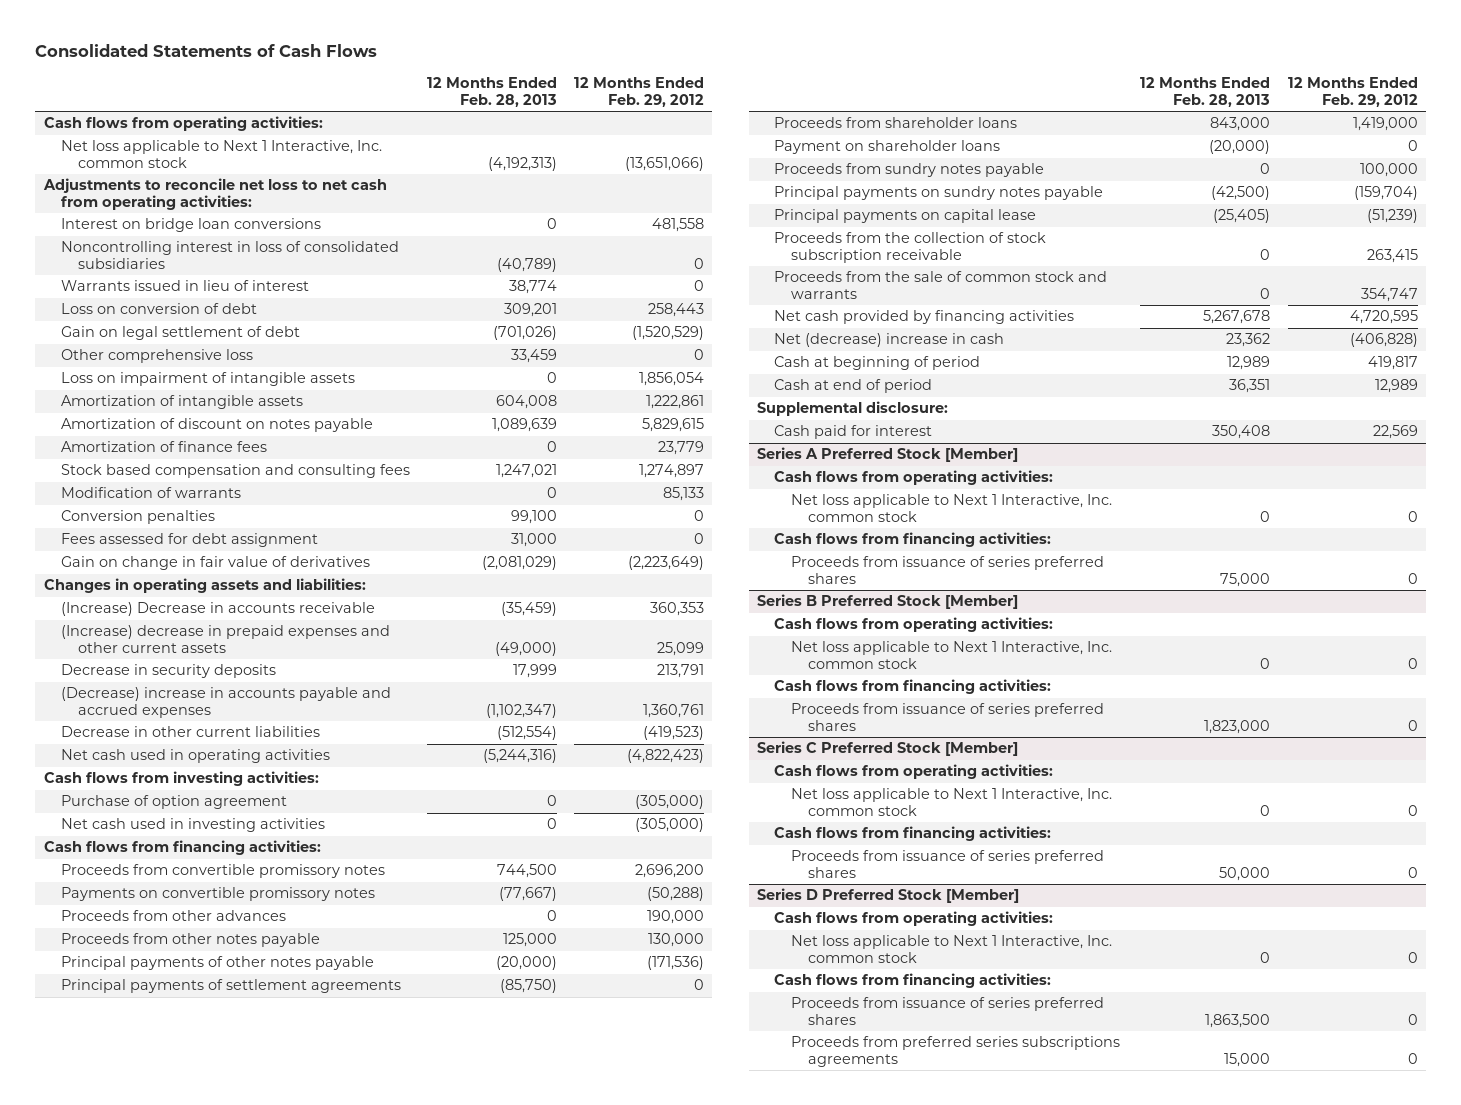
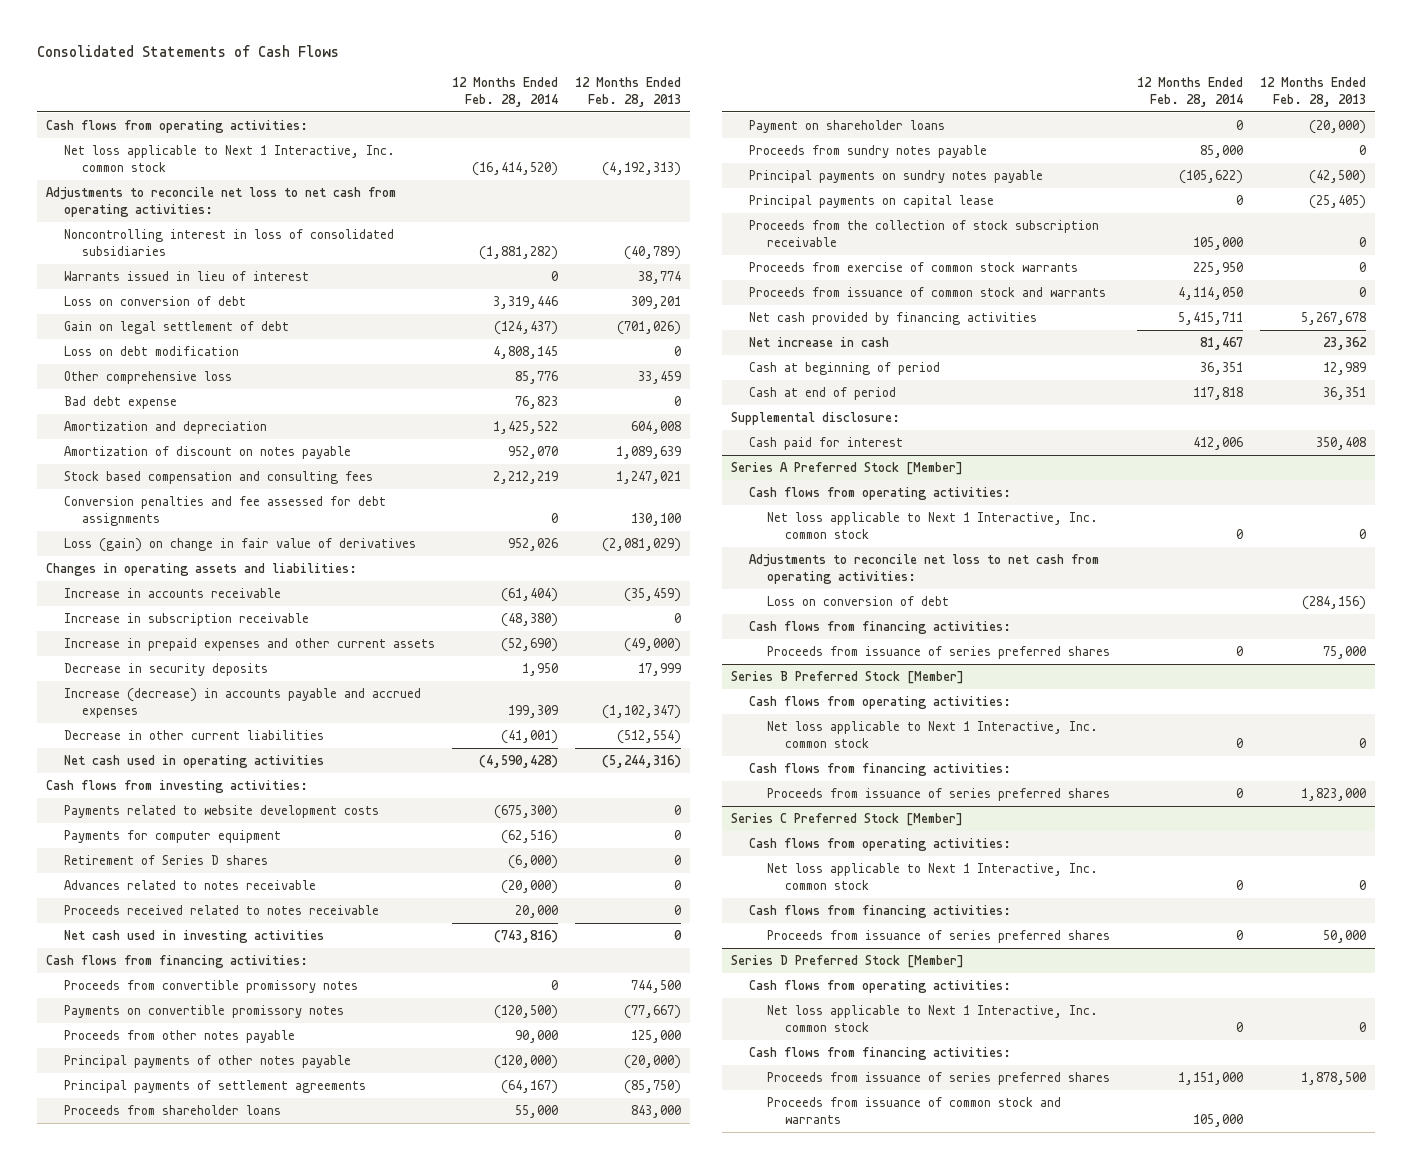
[573,77,704,108] 12 Months Ended Feb. 29, 2012 -> none
none -> [451,77,558,108] 12 Months Ended Feb. 28, 2014
[60,218,321,233] Interest on bridge loan conversions -> none
none -> [63,345,239,356] Loss on debt modification
[60,372,355,387] Loss on impairment of intangible assets -> none
none -> [63,395,177,409] Bad debt expense
[60,395,303,410] Amortization of intangible assets -> [63,420,267,434] Amortization and depreciation
[60,441,267,453] Amortization of finance fees -> none
[60,487,241,499] Modification of warrants -> none
[60,533,318,548] Fees assessed for debt assignment -> none
[60,510,215,525] Conversion penalties -> [63,495,386,526] Conversion penalties and fee assessed for debt assignments
[510,510,557,525] 99,100 -> [630,512,681,526] 130,100
[60,556,370,571] Gain on change in fair value of derivatives -> [63,537,416,552] Loss (gain) on change in fair value of derivatives
[60,602,375,617] (Increase) Decrease in accounts receivable -> [63,587,281,598] Increase in accounts receivable
none -> [63,612,309,626] Increase in subscription receivable
[60,625,390,654] (Increase) decrease in prepaid expenses and other current assets -> [63,637,435,651] Increase in prepaid expenses and other current assets
[60,687,391,719] (Decrease) increase in accounts payable and accrued expenses -> [63,687,421,718] Increase (decrease) in accounts payable and accrued expenses
[60,795,287,810] Purchase of option agreement -> none
none -> [63,804,379,818] Payments related to website development costs
none -> [63,829,281,843] Payments for computer equipment
none -> [63,854,268,865] Retirement of Series D shares
none -> [63,879,316,890] Advances related to notes receivable
none -> [63,904,379,915] Proceeds received related to notes receivable
[60,910,286,922] Proceeds from other advances -> none
none -> [748,261,1078,272] Proceeds from exercise of common stock warrants
[774,271,1108,300] Proceeds from the sale of common stock and warrants -> [748,286,1106,297] Proceeds from issuance of common stock and warrants
[774,333,1005,348] Net (decrease) increase in cash -> [748,336,889,347] Net increase in cash
none -> [748,553,1099,584] Adjustments to reconcile net loss to net cash from operating activities:
none -> [767,595,950,606] Loss on conversion of debt
[791,1036,1121,1068] Proceeds from preferred series subscriptions agreements -> none
[1205,1014,1271,1029] 1,863,500 -> [1301,1071,1367,1085] 1,878,500
none -> [767,1096,1062,1124] Proceeds from issuance of common stock and warrants

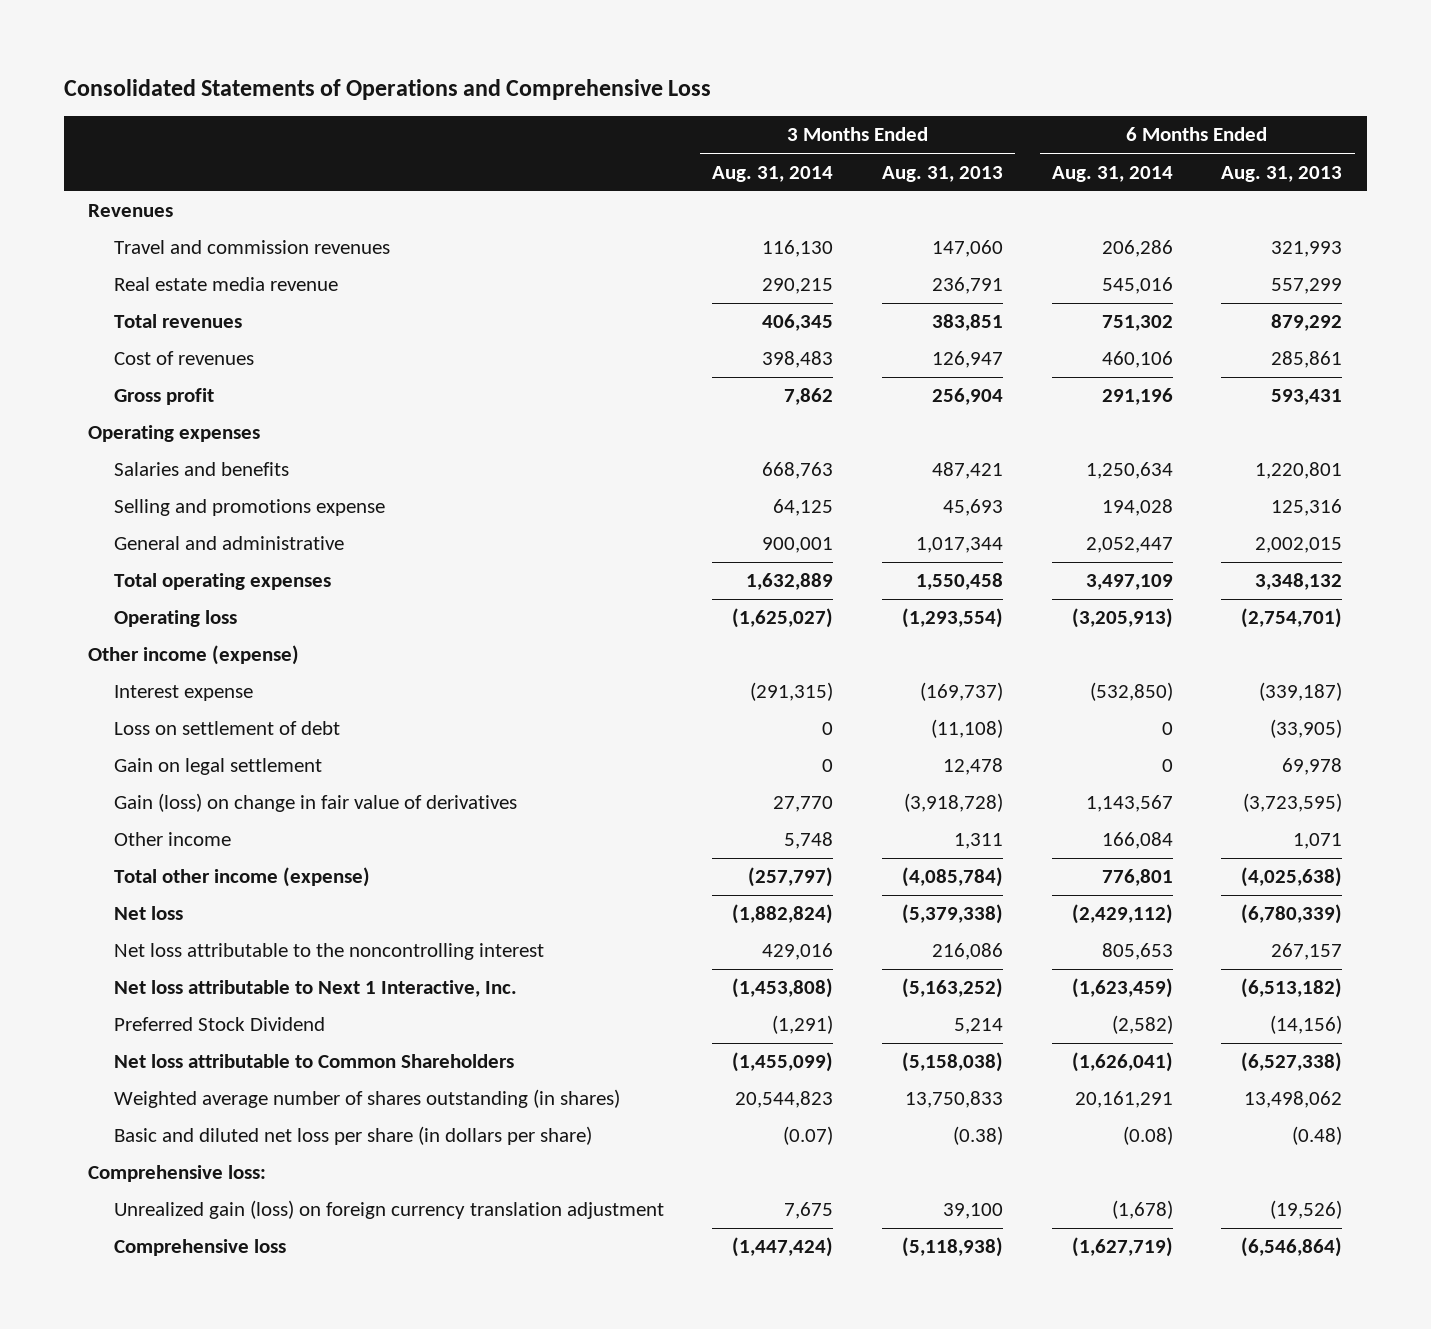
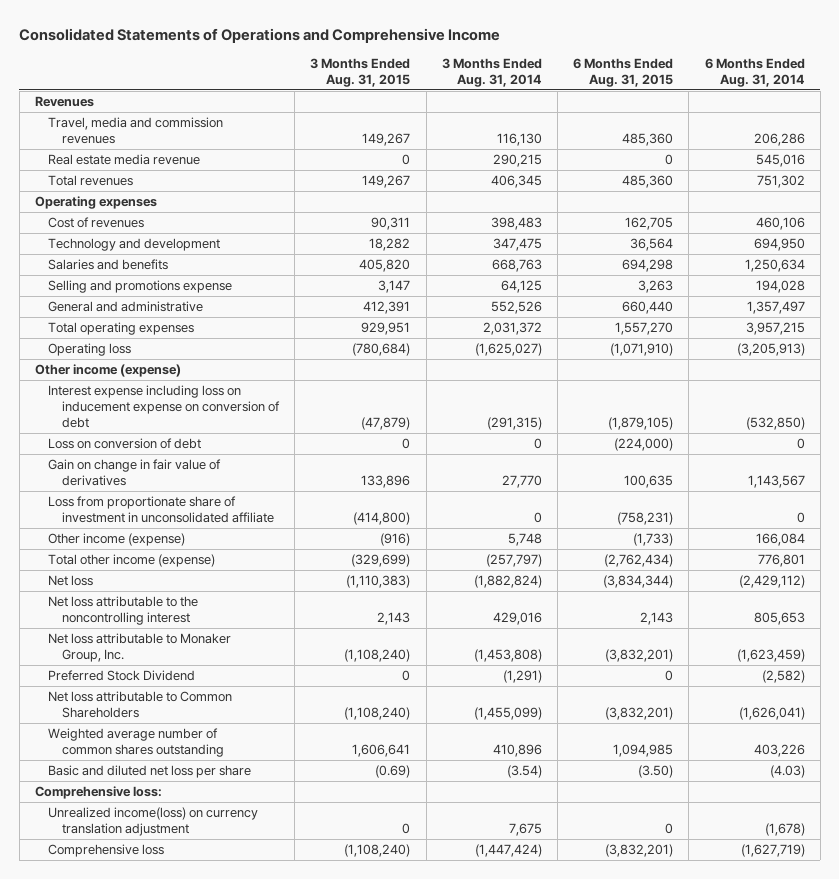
[63,78,711,100] Consolidated Statements of Operations and Comprehensive Loss -> [19,27,501,43] Consolidated Statements of Operations and Comprehensive Income
[882,165,1004,182] Aug. 31, 2013 -> none
[1221,165,1343,182] Aug. 31, 2013 -> none
none -> [310,57,411,87] 3 Months Ended Aug. 31, 2015
none -> [573,57,674,87] 6 Months Ended Aug. 31, 2015
[113,240,390,255] Travel and commission revenues -> [48,117,224,145] Travel, media and commission revenues
[113,388,214,406] Gross profit -> none
[113,351,254,366] Cost of revenues -> [48,217,145,229] Cost of revenues
none -> [48,238,221,252] Technology and development
[762,537,834,554] 900,001 -> [490,301,542,315] 552,526
[1085,537,1173,554] 2,052,447 -> [746,301,805,315] 1,357,497
[746,573,834,591] 1,632,889 -> [482,322,542,336] 2,031,372
[1085,574,1173,591] 3,497,109 -> [745,322,805,336] 3,957,215
[113,758,322,776] Gain on legal settlement -> none
[113,685,253,702] Interest expense -> [48,385,281,428] Interest expense including loss on inducement expense on conversion of debt
[113,721,340,736] Loss on settlement of debt -> [48,438,202,450] Loss on conversion of debt
[113,793,517,813] Gain (loss) on change in fair value of derivatives -> [48,459,222,487] Gain on change in fair value of derivatives
none -> [48,496,275,524] Loss from proportionate share of investment in unconsolidated affiliate
[113,832,231,847] Other income -> [48,533,186,547] Other income (expense)
[113,980,517,998] Net loss attributable to Next 1 Interactive, Inc. -> [48,633,232,663] Net loss attributable to Monaker Group, Inc.
[113,1089,620,1109] Weighted average number of shares outstanding (in shares) -> [48,728,225,758] Weighted average number of common shares outstanding
[735,1091,834,1109] 20,544,823 -> [492,744,542,758] 410,896
[1074,1091,1173,1109] 20,161,291 -> [753,744,805,758] 403,226
[113,1126,592,1146] Basic and diluted net loss per share (in dollars per share) -> [48,765,252,779] Basic and diluted net loss per share
[783,1126,834,1146] (0.07) -> [506,765,542,779] (3.54)
[1122,1126,1173,1146] (0.08) -> [769,765,805,779] (4.03)
[113,1200,664,1220] Unrealized gain (loss) on foreign currency translation adjustment -> [48,807,259,837] Unrealized income(loss) on currency translation adjustment

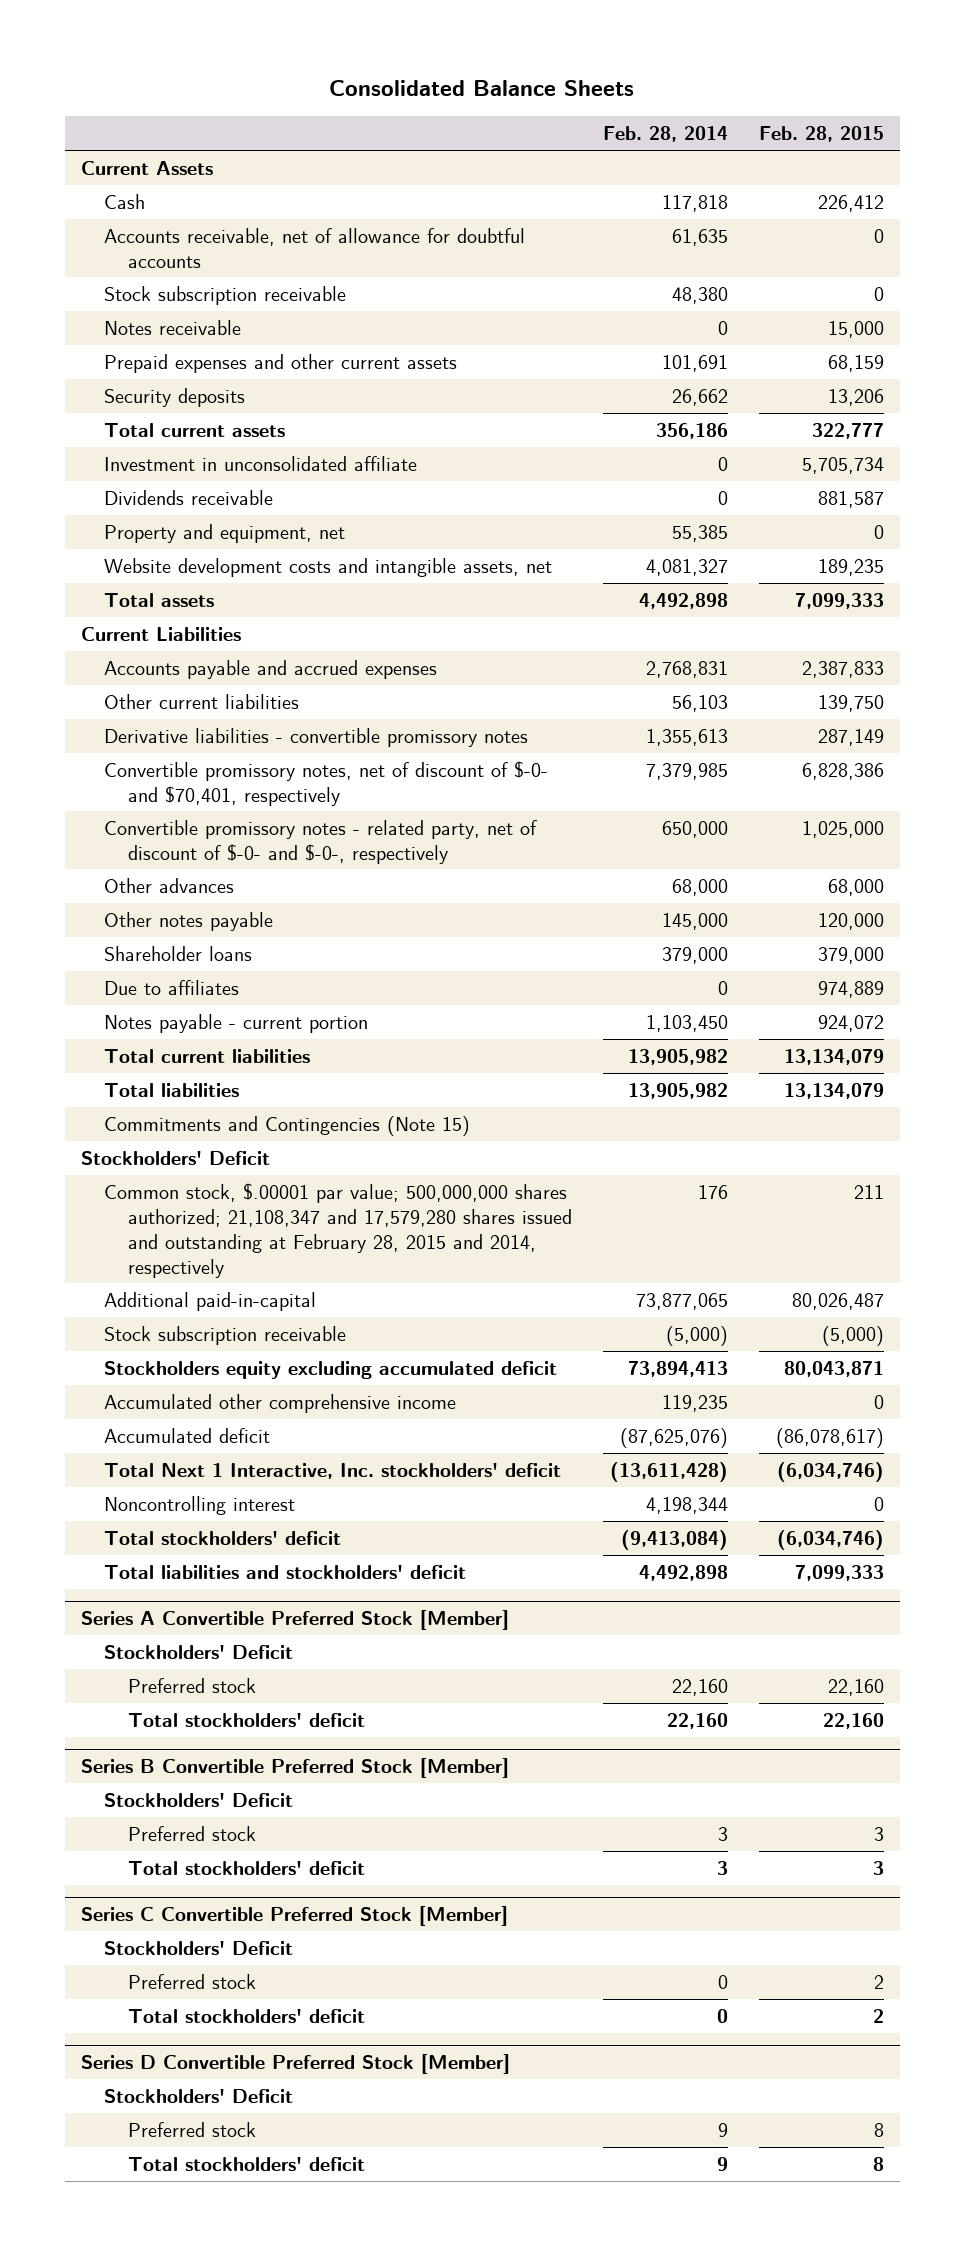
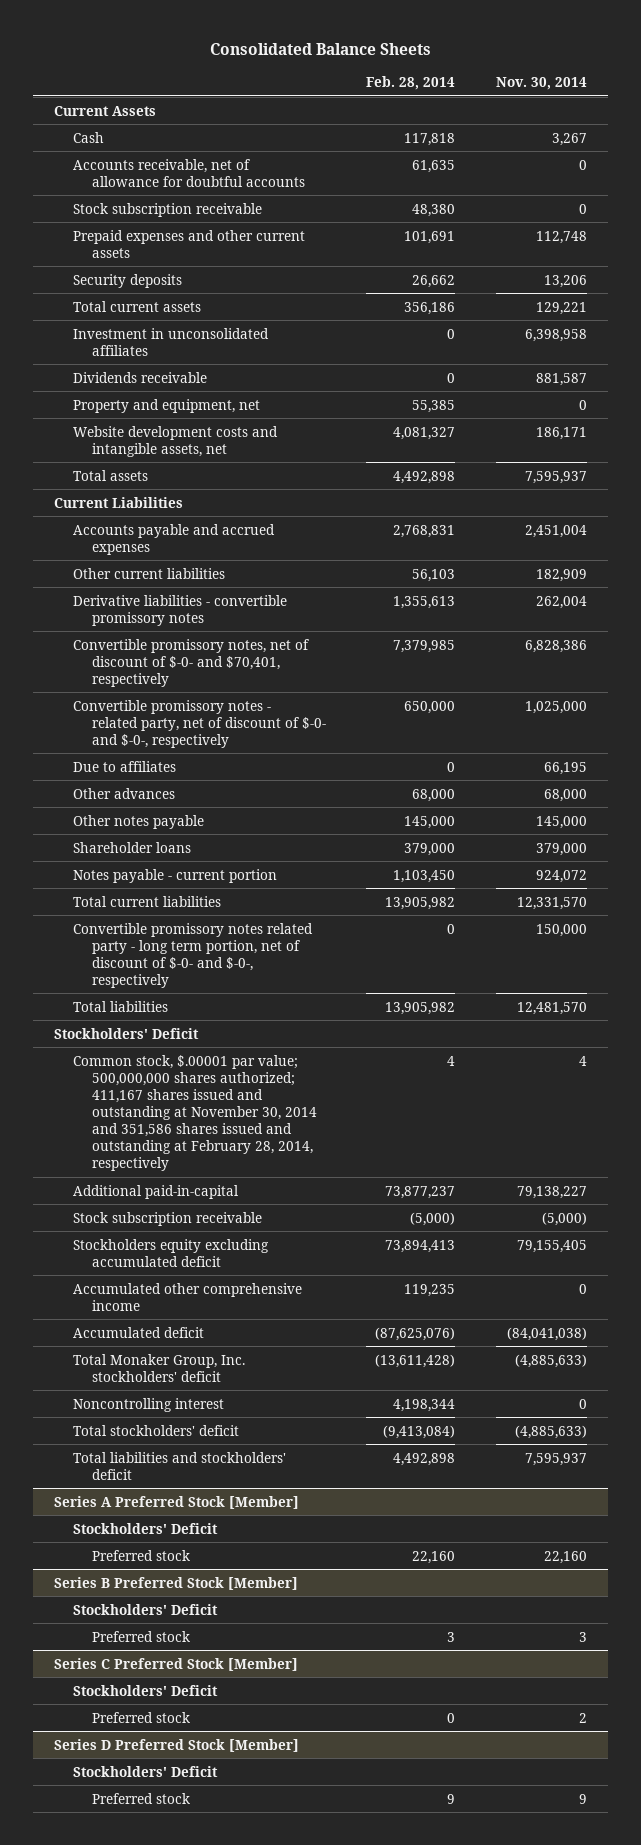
[759,126,885,143] Feb. 28, 2015 -> none
none -> [496,76,588,90] Nov. 30, 2014
[104,319,242,335] Notes receivable -> none
[104,455,418,471] Investment in unconsolidated affiliate -> [72,327,269,356] Investment in unconsolidated affiliates
[104,979,240,995] Due to affiliates -> [72,760,176,772] Due to affiliates
none -> [72,922,313,988] Convertible promissory notes related party - long term portion, net of discount of $-0- and $-0-, respectively
[104,1115,471,1136] Commitments and Contingencies (Note 15) -> none
[104,1182,572,1278] Common stock, $.00001 par value; 500,000,000 shares authorized; 21,108,347 and 17,579,280 shares issued and outstanding at February 28, 2015 and 2014, respectively -> [72,1054,317,1171] Common stock, $.00001 par value; 500,000,000 shares authorized; 411,167 shares issued and outstanding at November 30, 2014 and 351,586 shares issued and outstanding at February 28, 2014, respectively
[698,1184,729,1199] 176 -> [447,1055,456,1066] 4
[636,1292,729,1310] 73,877,065 -> [385,1185,456,1199] 73,877,237
[104,1462,562,1479] Total Next 1 Interactive, Inc. stockholders' deficit -> [72,1353,245,1382] Total Monaker Group, Inc. stockholders' deficit
[80,1610,509,1631] Series A Convertible Preferred Stock [Member] -> [53,1495,299,1509] Series A Preferred Stock [Member]
[127,1712,365,1727] Total stockholders' deficit -> none
[80,1758,509,1779] Series B Convertible Preferred Stock [Member] -> [53,1576,298,1590] Series B Preferred Stock [Member]
[127,1860,365,1875] Total stockholders' deficit -> none
[80,1906,508,1927] Series C Convertible Preferred Stock [Member] -> [53,1657,298,1671] Series C Preferred Stock [Member]
[127,2008,365,2023] Total stockholders' deficit -> none
[80,2054,510,2075] Series D Convertible Preferred Stock [Member] -> [53,1738,299,1752] Series D Preferred Stock [Member]
[127,2156,365,2171] Total stockholders' deficit -> none

